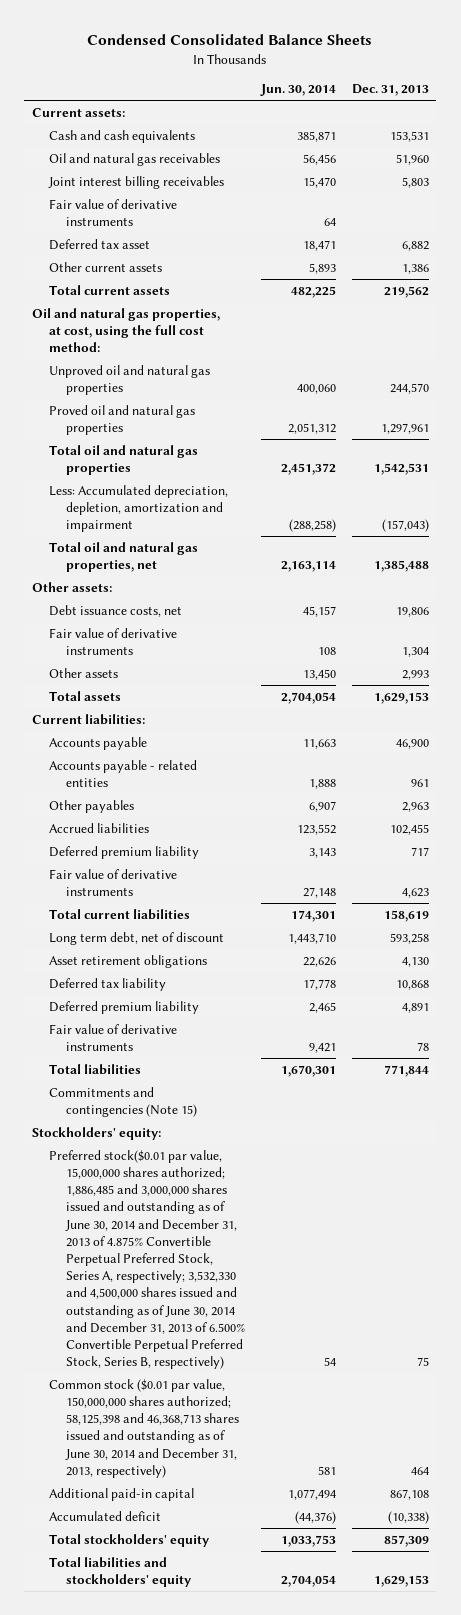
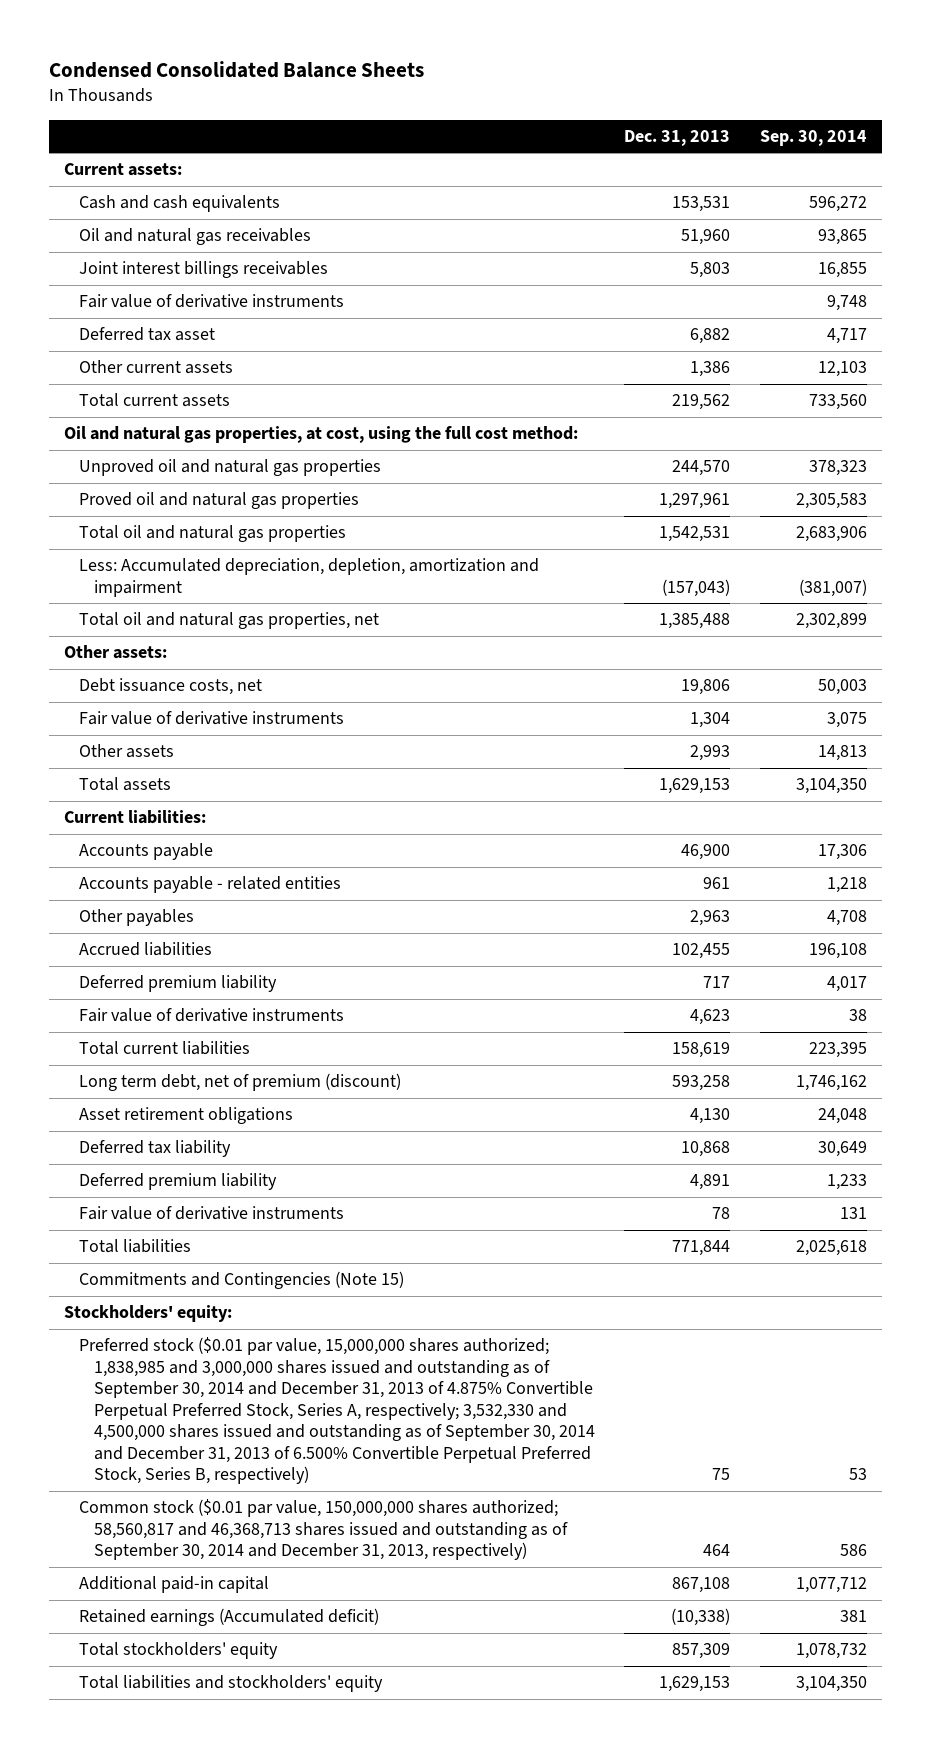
[259,84,336,97] Jun. 30, 2014 -> none
none -> [759,129,867,146] Sep. 30, 2014
[48,175,225,189] Joint interest billing receivables -> [78,261,328,279] Joint interest billings receivables
[49,931,225,945] Long term debt, net of discount -> [78,1073,401,1092] Long term debt, net of premium (discount)
[49,1086,198,1118] Commitments and contingencies (Note 15) -> [78,1271,404,1290] Commitments and Contingencies (Note 15)
[49,1149,246,1370] Preferred stock($0.01 par value, 15,000,000 shares authorized; 1,886,485 and 3,000,000 shares issued and outstanding as of June 30, 2014 and December 31, 2013 of 4.875% Convertible Perpetual Preferred Stock, Series A, respectively; 3,532,330 and 4,500,000 shares issued and outstanding as of June 30, 2014 and December 31, 2013 of 6.500% Convertible Perpetual Preferred Stock, Series B, respectively) -> [78,1337,596,1485] Preferred stock ($0.01 par value, 15,000,000 shares authorized; 1,838,985 and 3,000,000 shares issued and outstanding as of September 30, 2014 and December 31, 2013 of 4.875% Convertible Perpetual Preferred Stock, Series A, respectively; 3,532,330 and 4,500,000 shares issued and outstanding as of September 30, 2014 and December 31, 2013 of 6.500% Convertible Perpetual Preferred Stock, Series B, respectively)
[49,1378,240,1478] Common stock ($0.01 par value, 150,000,000 shares authorized; 58,125,398 and 46,368,713 shares issued and outstanding as of June 30, 2014 and December 31, 2013, respectively) -> [78,1499,569,1561] Common stock ($0.01 par value, 150,000,000 shares authorized; 58,560,817 and 46,368,713 shares issued and outstanding as of September 30, 2014 and December 31, 2013, respectively)
[49,1510,162,1521] Accumulated deficit -> [78,1608,379,1627] Retained earnings (Accumulated deficit)

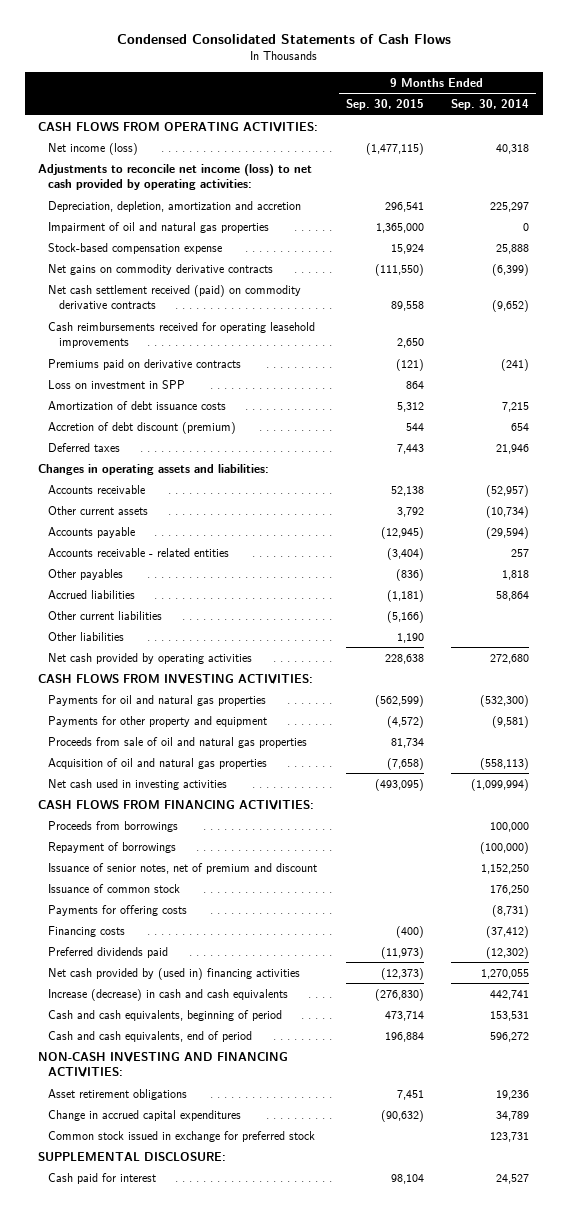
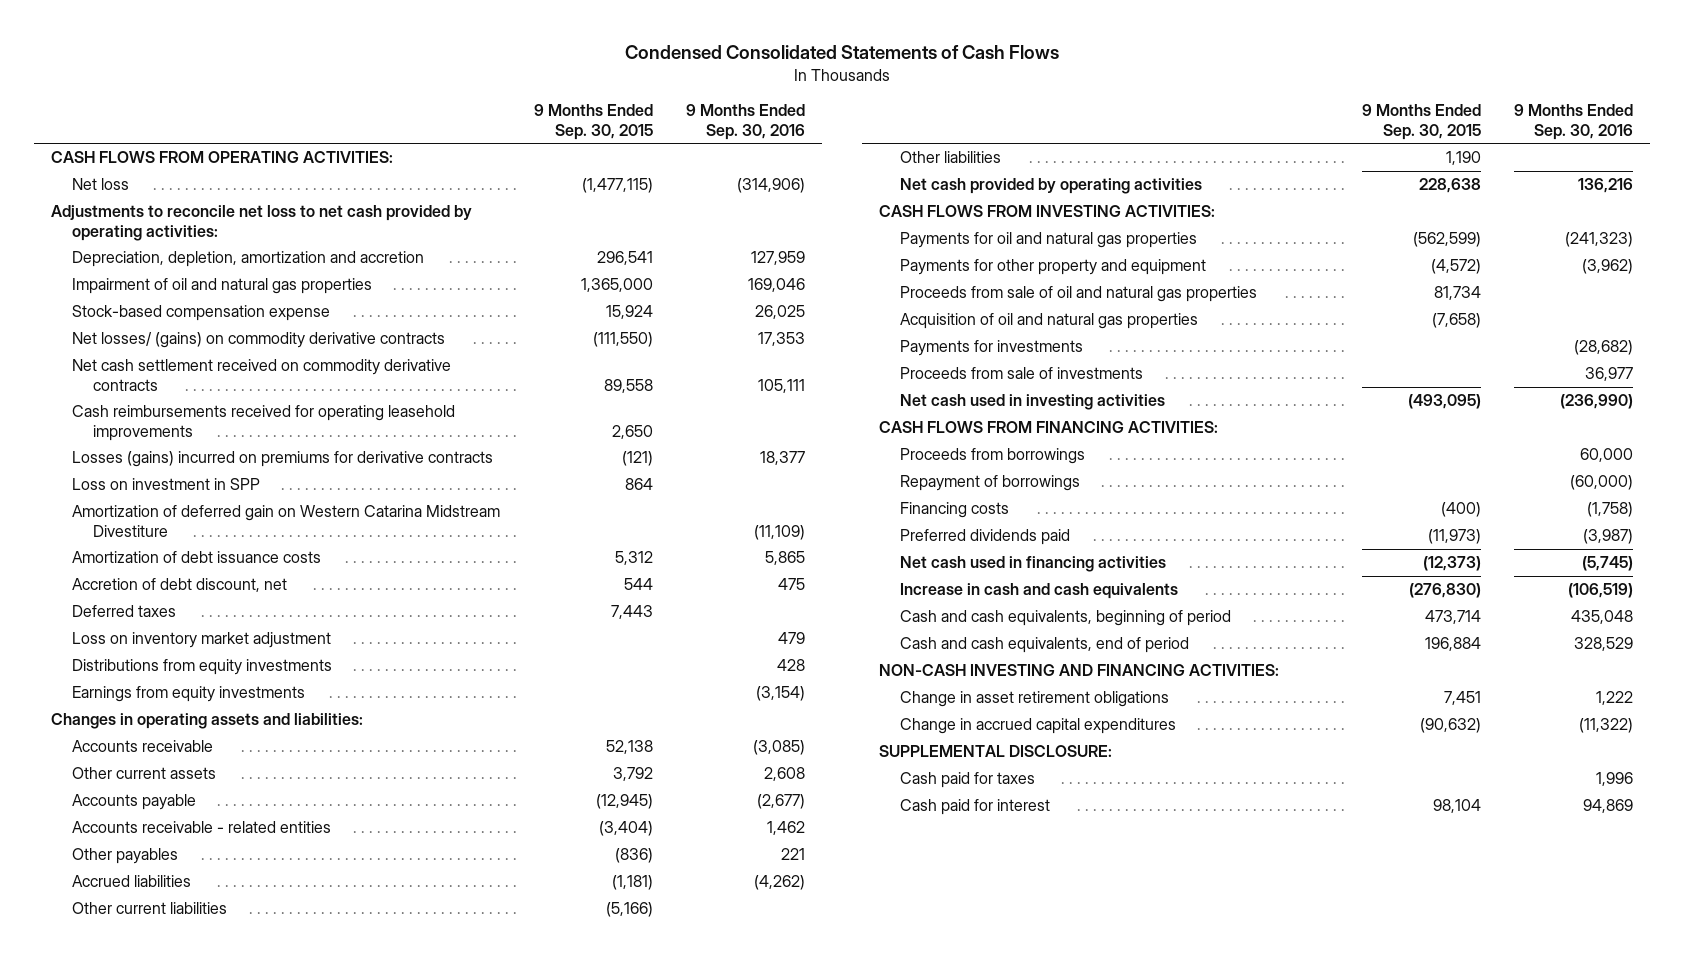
[451,99,530,111] Sep. 30, 2014 -> none
none -> [686,104,806,141] 9 Months Ended Sep. 30, 2016
[48,142,139,155] Net income (loss) -> [71,178,129,191] Net loss
[38,163,313,191] Adjustments to reconcile net income (loss) to net cash provided by operating activities: -> [51,205,473,241] Adjustments to reconcile net loss to net cash provided by operating activities:
[48,263,274,275] Net gains on commodity derivative contracts -> [71,332,445,349] Net losses/ (gains) on commodity derivative contracts
[48,284,302,310] Net cash settlement received (paid) on commodity derivative contracts -> [71,359,451,391] Net cash settlement received on commodity derivative contracts
[48,358,242,370] Premiums paid on derivative contracts -> [71,451,493,468] Losses (gains) incurred on premiums for derivative contracts
none -> [71,505,500,537] Amortization of deferred gain on Western Catarina Midstream Divestiture
[48,421,237,434] Accretion of debt discount (premium) -> [71,578,287,593] Accretion of debt discount, net
none -> [71,632,331,649] Loss on inventory market adjustment
none -> [71,659,332,676] Distributions from equity investments
none -> [71,686,305,703] Earnings from equity investments
none -> [899,340,1083,357] Payments for investments
none -> [899,367,1143,380] Proceeds from sale of investments
[48,862,318,874] Issuance of senior notes, net of premium and discount -> none
[48,883,181,893] Issuance of common stock -> none
[48,904,188,916] Payments for offering costs -> none
[48,967,301,980] Net cash provided by (used in) financing activities -> [899,556,1166,573] Net cash used in financing activities
[48,988,289,1001] Increase (decrease) in cash and cash equivalents -> [899,583,1178,600] Increase in cash and cash equivalents
[48,1088,188,1100] Asset retirement obligations -> [899,691,1169,708] Change in asset retirement obligations
[48,1130,316,1142] Common stock issued in exchange for preferred stock -> none
none -> [899,772,1035,789] Cash paid for taxes

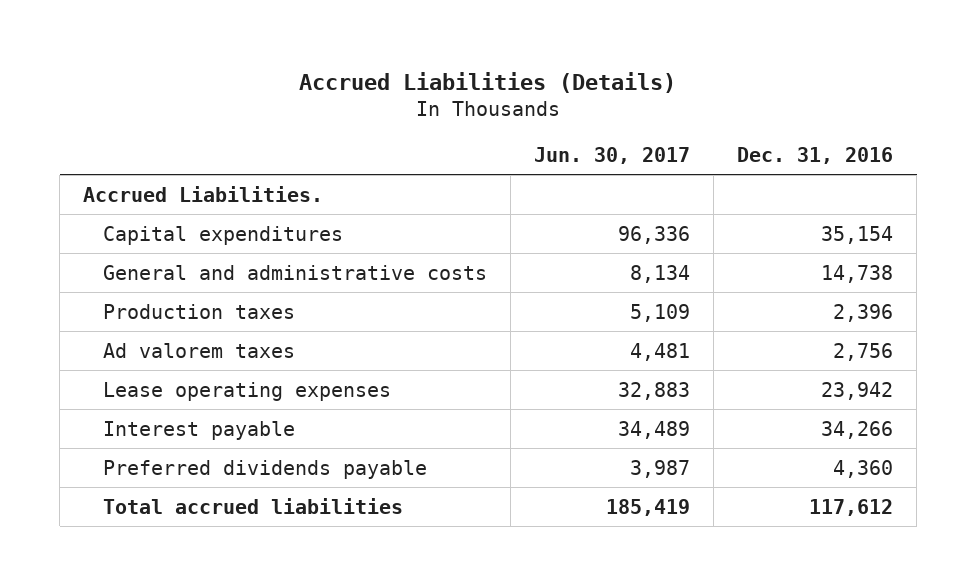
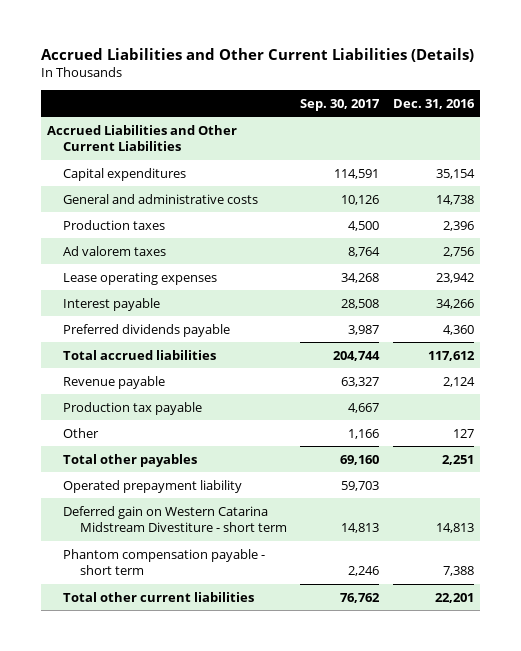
[299,71,677,93] Accrued Liabilities (Details) -> [40,48,474,63] Accrued Liabilities and Other Current Liabilities (Details)
[534,146,691,164] Jun. 30, 2017 -> none
none -> [300,98,381,111] Sep. 30, 2017
[83,185,324,202] Accrued Liabilities. -> [47,124,238,151] Accrued Liabilities and Other Current Liabilities
none -> [63,375,166,389] Revenue payable
none -> [63,401,203,415] Production tax payable
none -> [63,427,100,438] Other
none -> [63,453,198,467] Total other payables
none -> [63,479,243,493] Operated prepayment liability
none -> [63,505,287,532] Deferred gain on Western Catarina Midstream Divestiture - short term
none -> [63,548,266,575] Phantom compensation payable - short term
none -> [63,591,255,602] Total other current liabilities

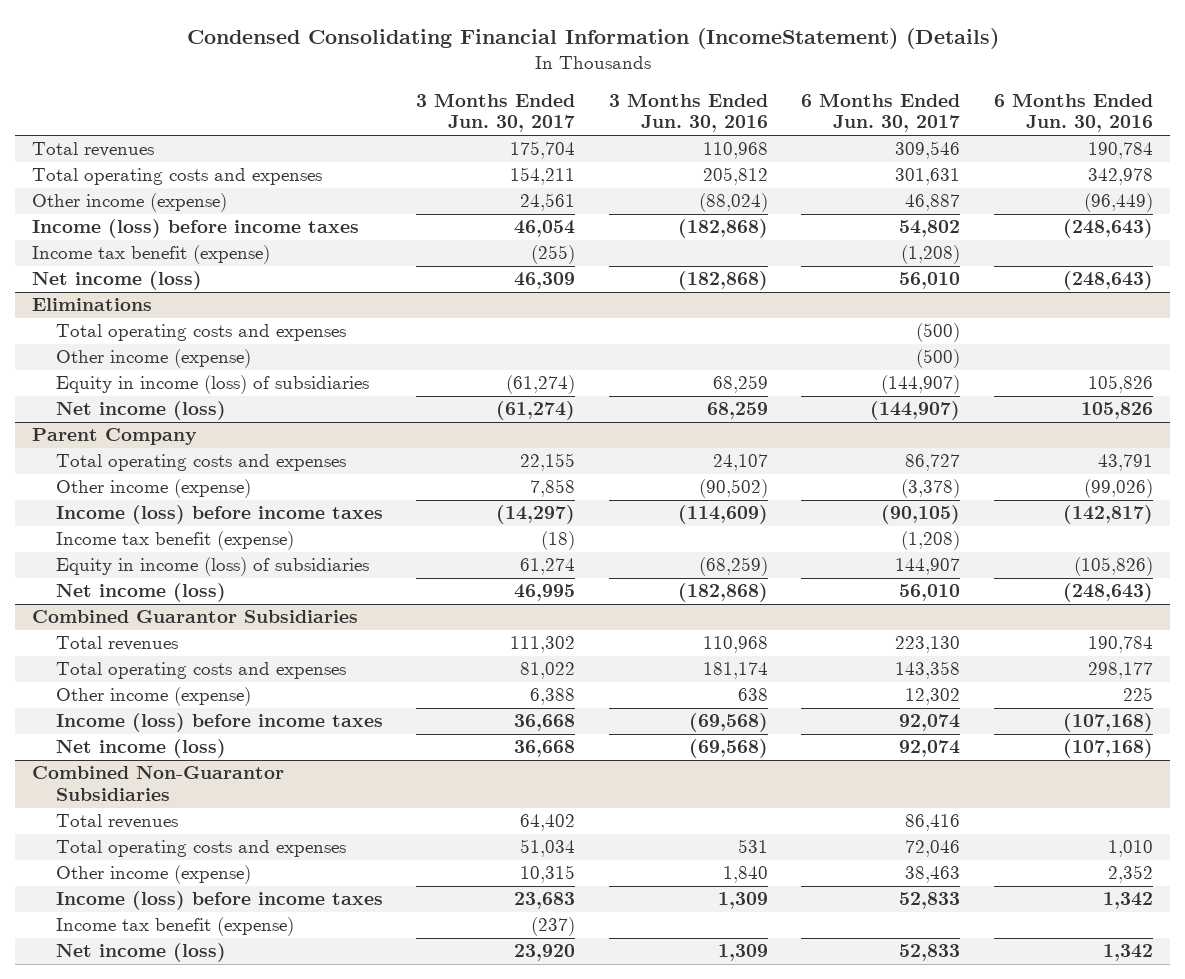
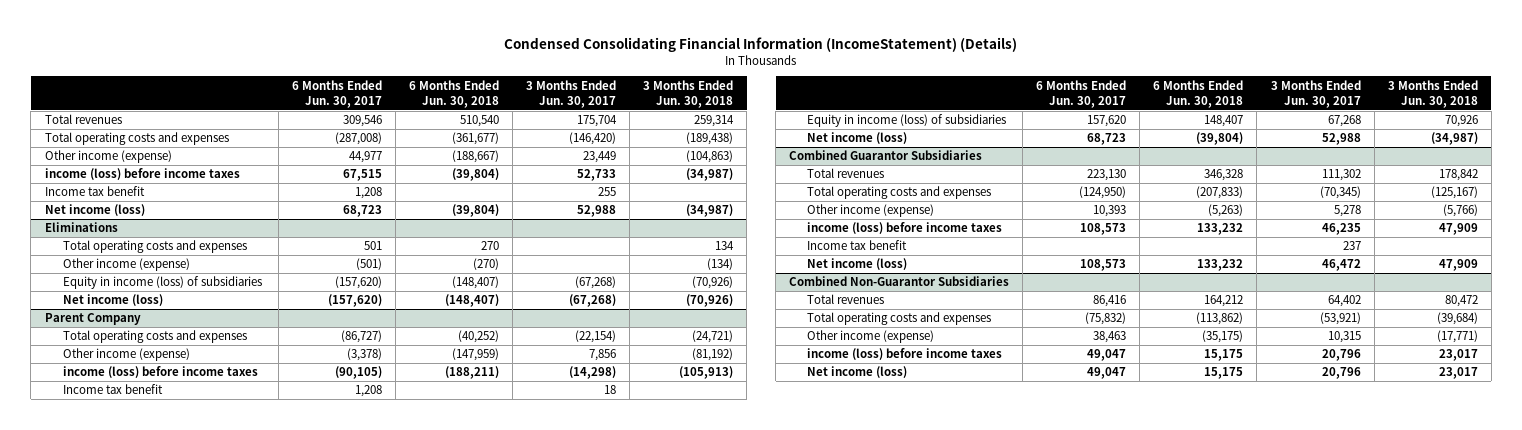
[608,92,768,133] 3 Months Ended Jun. 30, 2016 -> none
[993,92,1153,133] 6 Months Ended Jun. 30, 2016 -> none
none -> [408,79,499,108] 6 Months Ended Jun. 30, 2018
none -> [643,79,734,108] 3 Months Ended Jun. 30, 2018
[510,167,576,186] 154,211 -> [568,132,616,146] (146,420)
[895,168,961,186] 301,631 -> [334,132,382,146] (287,008)
[520,193,576,212] 24,561 -> [582,151,616,164] 23,449
[905,194,961,212] 46,887 -> [348,151,382,164] 44,977
[32,219,360,239] Income (loss) before income taxes -> [44,168,240,181] income (loss) before income taxes
[514,220,576,238] 46,054 -> [576,169,616,182] 52,733
[899,220,961,238] 54,802 -> [342,169,382,182] 67,515
[32,245,271,265] Income tax benefit (expense) -> [44,186,145,197] Income tax benefit
[531,245,576,265] (255) -> [597,187,616,197] 255
[901,245,961,265] (1,208) -> [354,187,382,200] 1,208
[514,272,576,290] 46,309 -> [576,205,616,218] 52,988
[899,272,961,290] 56,010 -> [342,205,382,218] 68,723
[916,323,961,343] (500) -> [363,241,382,251] 501
[916,349,961,369] (500) -> [355,258,382,271] (501)
[506,375,576,395] (61,274) -> [574,276,616,290] (67,268)
[881,375,961,395] (144,907) -> [334,276,382,290] (157,620)
[496,401,576,421] (61,274) -> [568,294,616,308] (67,268)
[870,401,961,421] (144,907) -> [327,294,382,308] (157,620)
[520,453,576,472] 22,155 -> [574,330,616,344] (22,154)
[905,454,961,472] 86,727 -> [340,330,382,344] (86,727)
[530,479,576,498] 7,858 -> [588,349,616,362] 7,856
[55,505,383,525] Income (loss) before income taxes -> [62,366,258,379] income (loss) before income taxes
[496,505,576,525] (14,297) -> [568,366,616,380] (14,298)
[55,531,294,551] Income tax benefit (expense) -> [62,384,163,395] Income tax benefit
[541,531,576,551] (18) -> [603,385,616,395] 18
[901,531,961,551] (1,208) -> [354,385,382,398] 1,208
[520,558,576,576] 61,274 -> [1327,115,1361,128] 67,268
[895,558,961,576] 144,907 -> [1087,115,1127,128] 157,620
[514,584,576,602] 46,995 -> [1321,133,1361,146] 52,988
[899,584,961,602] 56,010 -> [1087,133,1127,146] 68,723
[520,662,576,680] 81,022 -> [1319,186,1361,200] (70,345)
[895,661,961,680] 143,358 -> [1079,186,1127,200] (124,950)
[530,688,576,706] 6,388 -> [1333,205,1361,218] 5,278
[905,688,961,706] 12,302 -> [1093,205,1127,218] 10,393
[55,713,383,733] Income (loss) before income taxes -> [807,222,1003,235] income (loss) before income taxes
[514,714,576,732] 36,668 -> [1321,223,1361,236] 46,235
[899,714,961,732] 92,074 -> [1080,223,1127,236] 108,573
none -> [807,240,908,251] Income tax benefit
[514,740,576,758] 36,668 -> [1321,259,1361,272] 46,472
[899,740,961,758] 92,074 -> [1080,259,1127,272] 108,573
[520,839,576,858] 51,034 -> [1319,312,1361,326] (53,921)
[905,840,961,858] 72,046 -> [1085,312,1127,326] (75,832)
[55,917,294,937] Income tax benefit (expense) -> none
[55,891,383,911] Income (loss) before income taxes -> [807,348,1003,361] income (loss) before income taxes
[514,892,576,910] 23,683 -> [1321,349,1361,362] 20,796
[899,892,961,910] 52,833 -> [1087,349,1127,362] 49,047
[514,944,576,962] 23,920 -> [1321,367,1361,380] 20,796
[899,944,961,962] 52,833 -> [1087,367,1127,380] 49,047

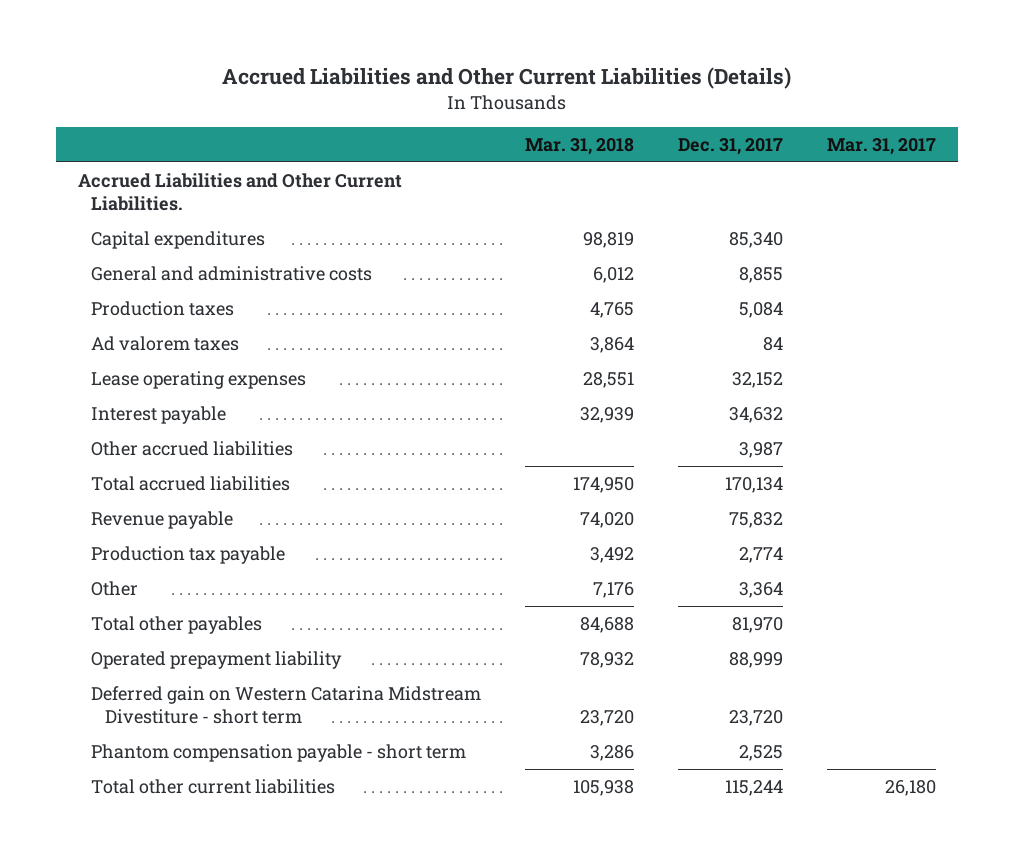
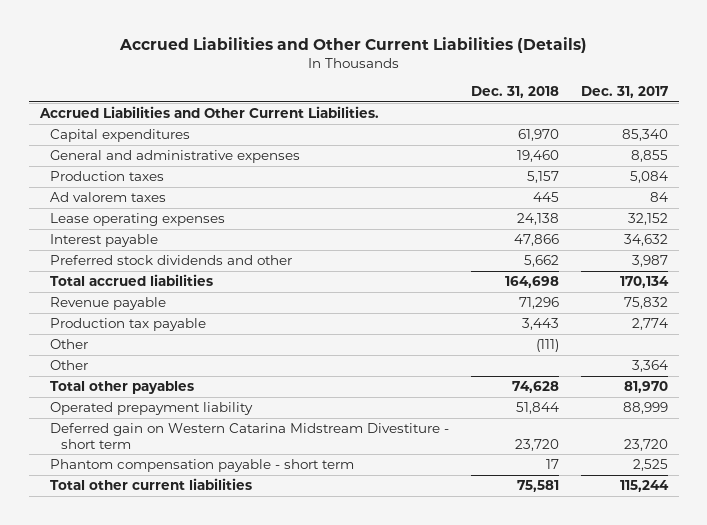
[525,137,635,155] Mar. 31, 2018 -> none
[826,137,936,155] Mar. 31, 2017 -> none
none -> [470,86,559,99] Dec. 31, 2018
[91,266,373,282] General and administrative costs -> [50,149,301,163] General and administrative expenses
[91,441,294,457] Other accrued liabilities -> [50,254,293,265] Preferred stock dividends and other
none -> [50,338,89,349] Other

